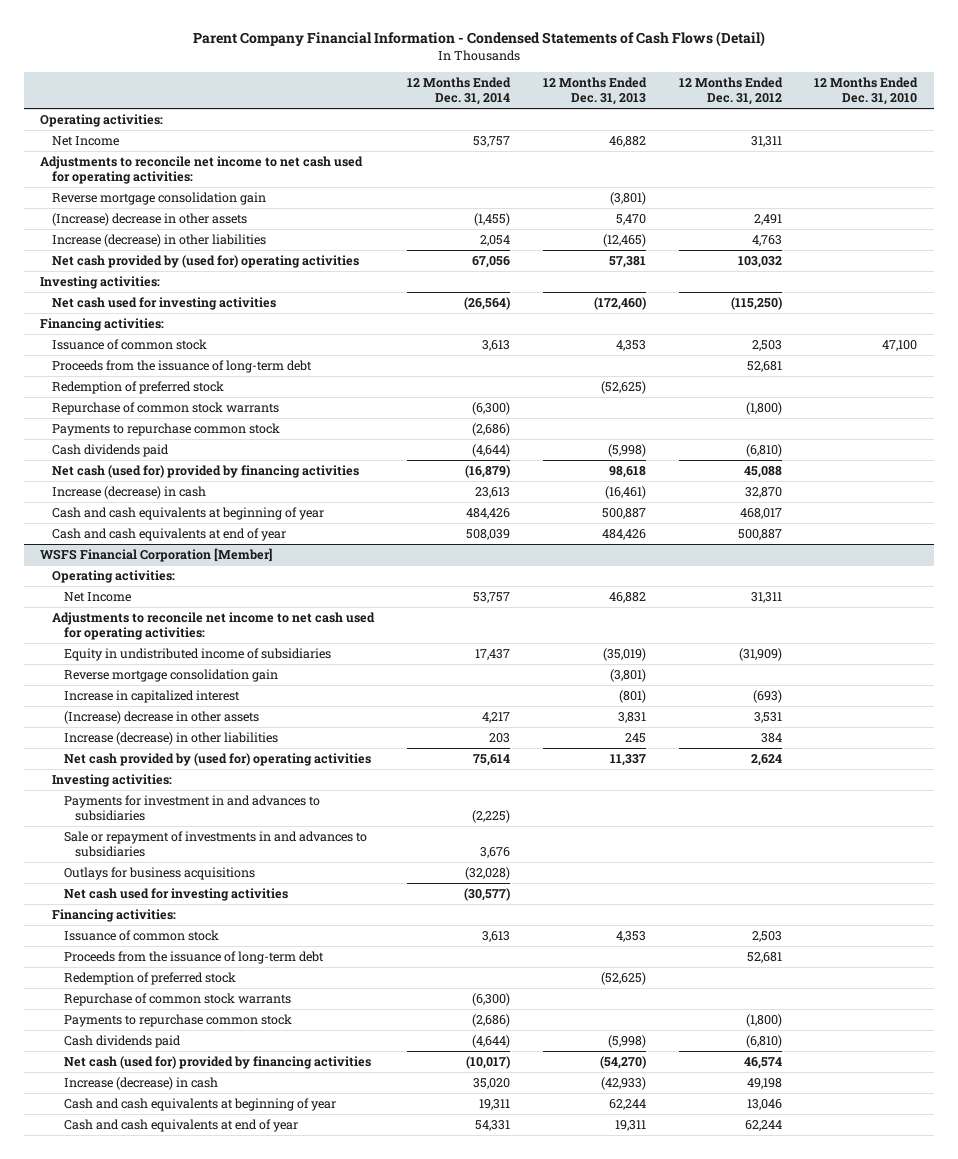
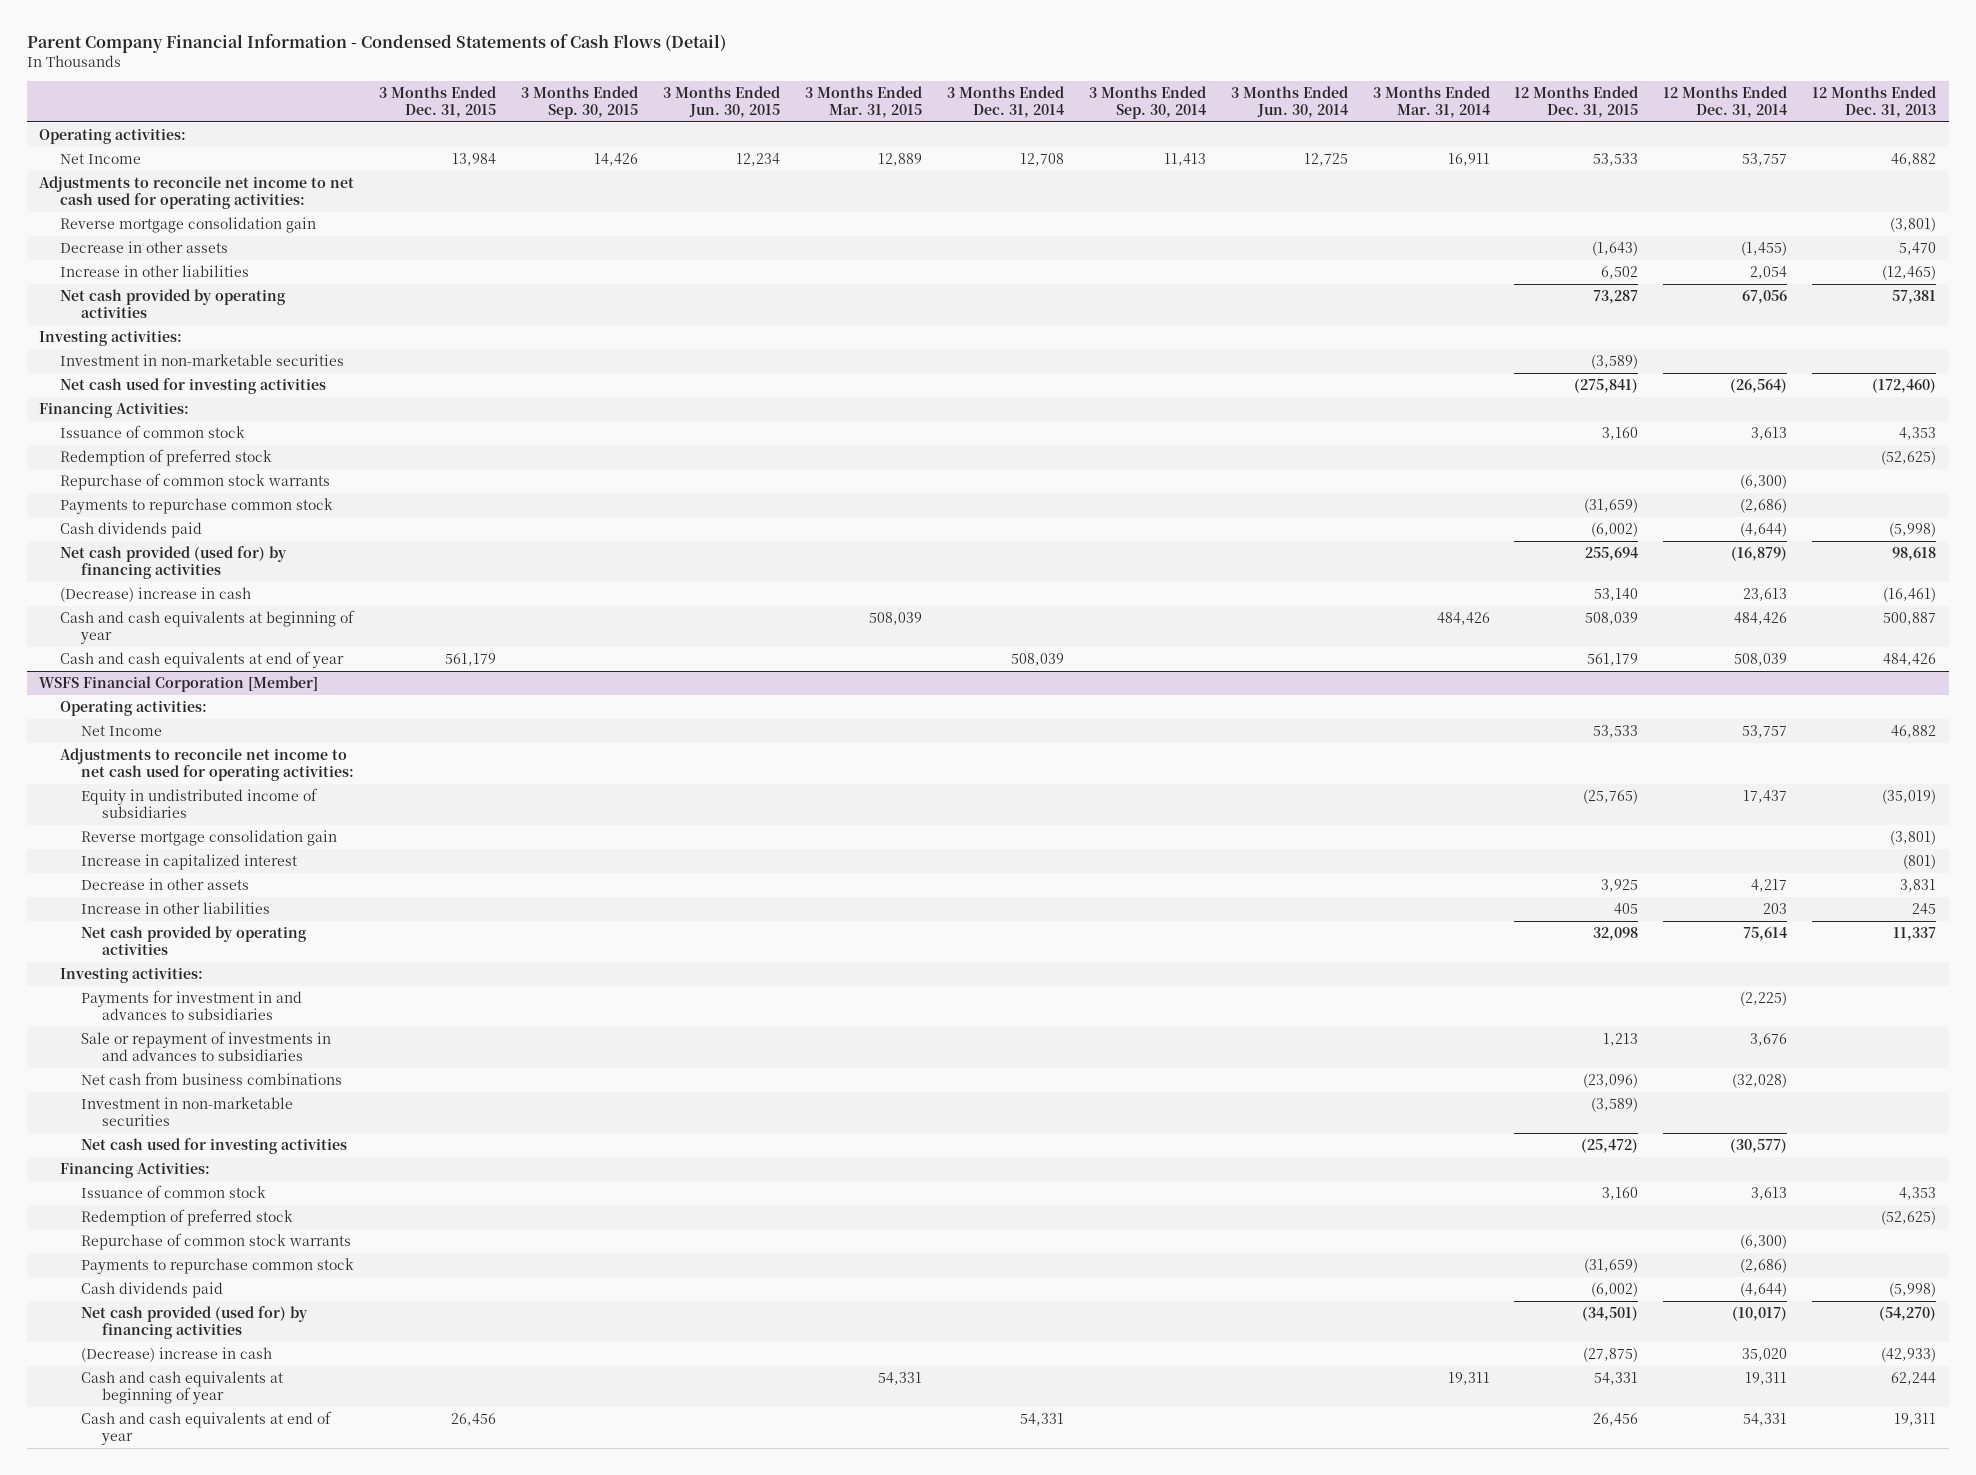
[678,76,783,106] 12 Months Ended Dec. 31, 2012 -> none
[814,76,919,106] 12 Months Ended Dec. 31, 2010 -> none
none -> [379,85,497,118] 3 Months Ended Dec. 31, 2015
none -> [521,85,639,119] 3 Months Ended Sep. 30, 2015
none -> [663,85,781,118] 3 Months Ended Jun. 30, 2015
none -> [805,85,923,118] 3 Months Ended Mar. 31, 2015
none -> [946,85,1064,118] 3 Months Ended Dec. 31, 2014
none -> [1088,85,1206,119] 3 Months Ended Sep. 30, 2014
none -> [1230,85,1348,118] 3 Months Ended Jun. 30, 2014
none -> [1372,85,1490,118] 3 Months Ended Mar. 31, 2014
none -> [1514,85,1639,118] 12 Months Ended Dec. 31, 2015
[51,212,247,226] (Increase) decrease in other assets -> [60,240,229,253] Decrease in other assets
[51,233,266,247] Increase (decrease) in other liabilities -> [60,264,250,277] Increase in other liabilities
[51,254,359,268] Net cash provided by (used for) operating activities -> [60,288,287,319] Net cash provided by operating activities
none -> [60,353,345,366] Investment in non-marketable securities
[40,317,165,331] Financing activities: -> [39,401,190,418] Financing Activities:
[51,359,312,373] Proceeds from the issuance of long-term debt -> none
[51,464,359,478] Net cash (used for) provided by financing activities -> [60,545,288,580] Net cash provided (used for) by financing activities
[51,485,206,499] Increase (decrease) in cash -> [60,586,252,602] (Decrease) increase in cash
[63,710,259,724] (Increase) decrease in other assets -> [81,877,250,890] Decrease in other assets
[63,731,278,745] Increase (decrease) in other liabilities -> [81,901,271,914] Increase in other liabilities
[63,752,371,766] Net cash provided by (used for) operating activities -> [81,925,308,956] Net cash provided by operating activities
[63,866,255,880] Outlays for business acquisitions -> [81,1071,343,1085] Net cash from business combinations
none -> [81,1096,294,1127] Investment in non-marketable securities
[51,908,176,922] Financing activities: -> [60,1161,211,1178] Financing Activities:
[63,950,324,964] Proceeds from the issuance of long-term debt -> none
[63,1055,371,1069] Net cash (used for) provided by financing activities -> [81,1305,309,1340] Net cash provided (used for) by financing activities
[63,1076,218,1090] Increase (decrease) in cash -> [81,1346,273,1362] (Decrease) increase in cash

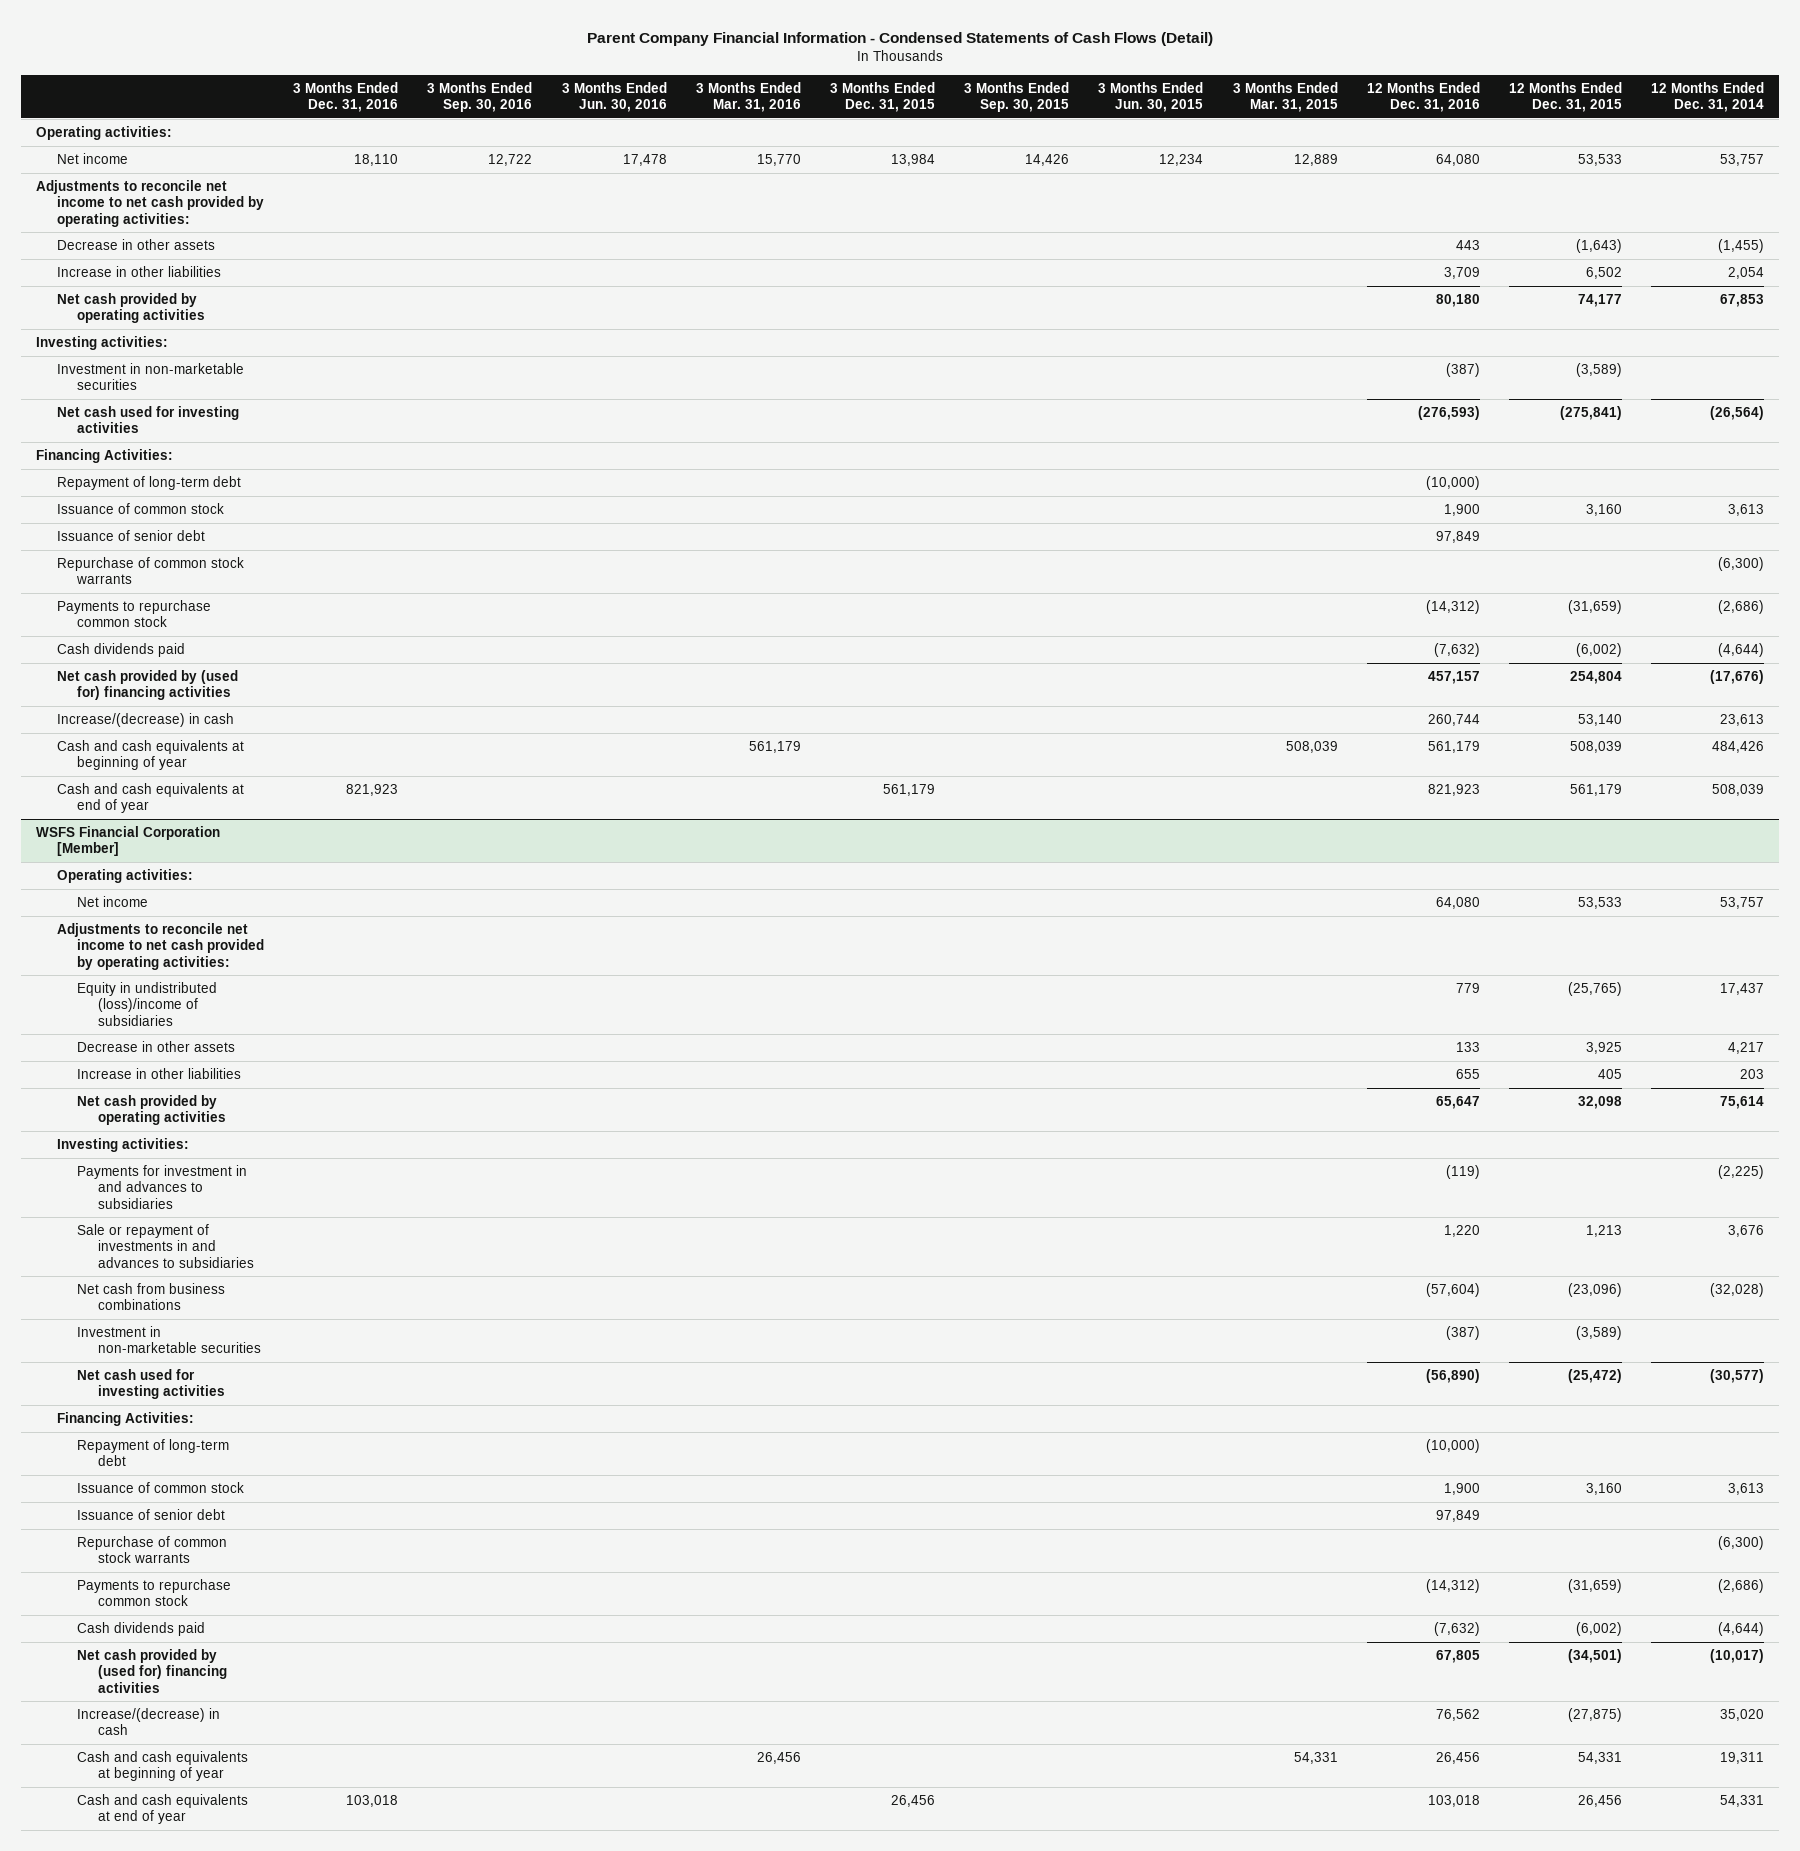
[946,85,1064,118] 3 Months Ended Dec. 31, 2014 -> none
[1088,85,1206,119] 3 Months Ended Sep. 30, 2014 -> none
[1230,85,1348,118] 3 Months Ended Jun. 30, 2014 -> none
[1372,85,1490,118] 3 Months Ended Mar. 31, 2014 -> none
[1812,85,1937,118] 12 Months Ended Dec. 31, 2013 -> none
none -> [293,81,399,113] 3 Months Ended Dec. 31, 2016
none -> [427,81,533,113] 3 Months Ended Sep. 30, 2016
none -> [561,81,667,113] 3 Months Ended Jun. 30, 2016
none -> [695,81,801,113] 3 Months Ended Mar. 31, 2016
none -> [1366,81,1480,113] 12 Months Ended Dec. 31, 2016
[60,216,317,233] Reverse mortgage consolidation gain -> none
[60,152,142,164] Net Income -> [56,153,128,165] Net income
[39,175,355,210] Adjustments to reconcile net income to net cash used for operating activities: -> [36,180,264,227] Adjustments to reconcile net income to net cash provided by operating activities:
[1593,289,1639,304] 73,287 -> [1578,294,1623,308] 74,177
[1742,289,1788,304] 67,056 -> [1720,294,1765,308] 67,853
none -> [56,476,241,491] Repayment of long-term debt
[60,448,273,466] Redemption of preferred stock -> none
none -> [56,530,205,542] Issuance of senior debt
[60,545,288,580] Net cash provided (used for) by financing activities -> [56,670,238,701] Net cash provided by (used for) financing activities
[1585,546,1639,561] 255,694 -> [1570,671,1623,685] 254,804
[1731,545,1788,561] (16,879) -> [1710,670,1765,685] (17,676)
[60,586,252,602] (Decrease) increase in cash -> [56,713,234,728] Increase/(decrease) in cash
[81,829,338,846] Reverse mortgage consolidation gain -> none
[81,853,298,870] Increase in capitalized interest -> none
[81,724,163,736] Net Income -> [77,896,149,908] Net income
[60,747,355,782] Adjustments to reconcile net income to net cash used for operating activities: -> [56,923,265,970] Adjustments to reconcile net income to net cash provided by operating activities:
[81,787,319,819] Equity in undistributed income of subsidiaries -> [77,982,218,1026] Equity in undistributed (loss)/income of subsidiaries
none -> [77,1439,230,1467] Repayment of long-term debt
[81,1208,294,1226] Redemption of preferred stock -> none
none -> [77,1509,226,1521] Issuance of senior debt
[81,1305,309,1340] Net cash provided (used for) by financing activities -> [77,1649,227,1693] Net cash provided by (used for) financing activities
[81,1346,273,1362] (Decrease) increase in cash -> [77,1708,221,1736] Increase/(decrease) in cash

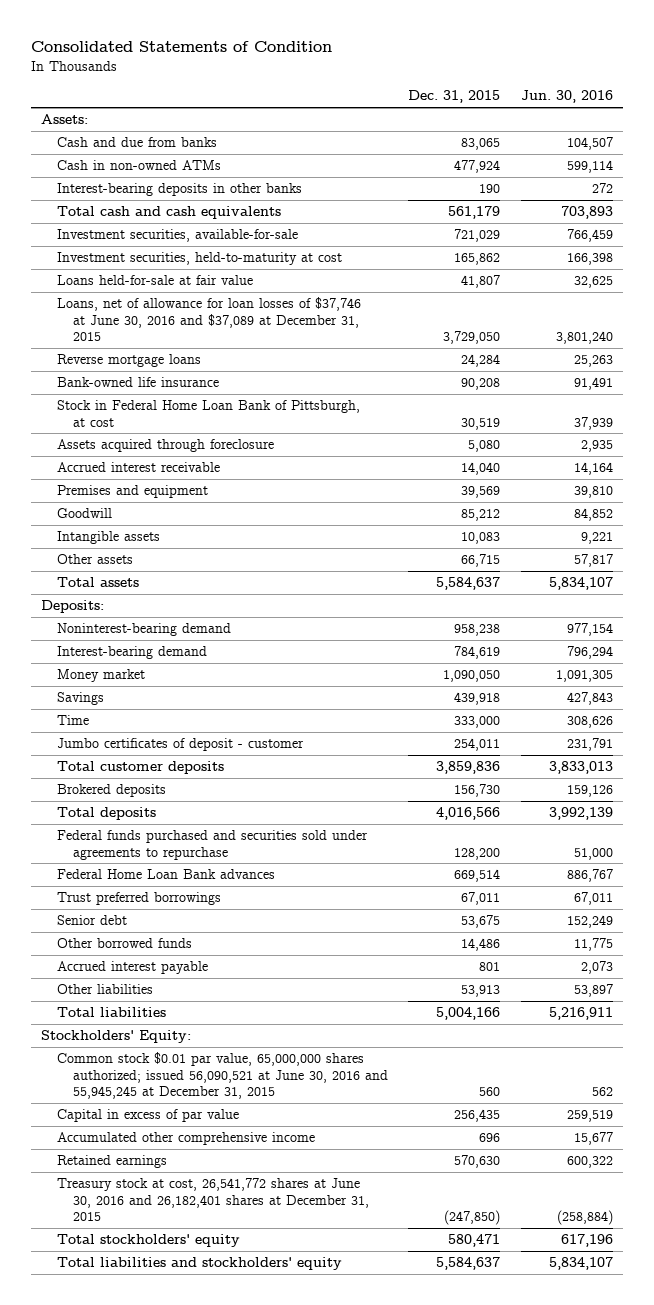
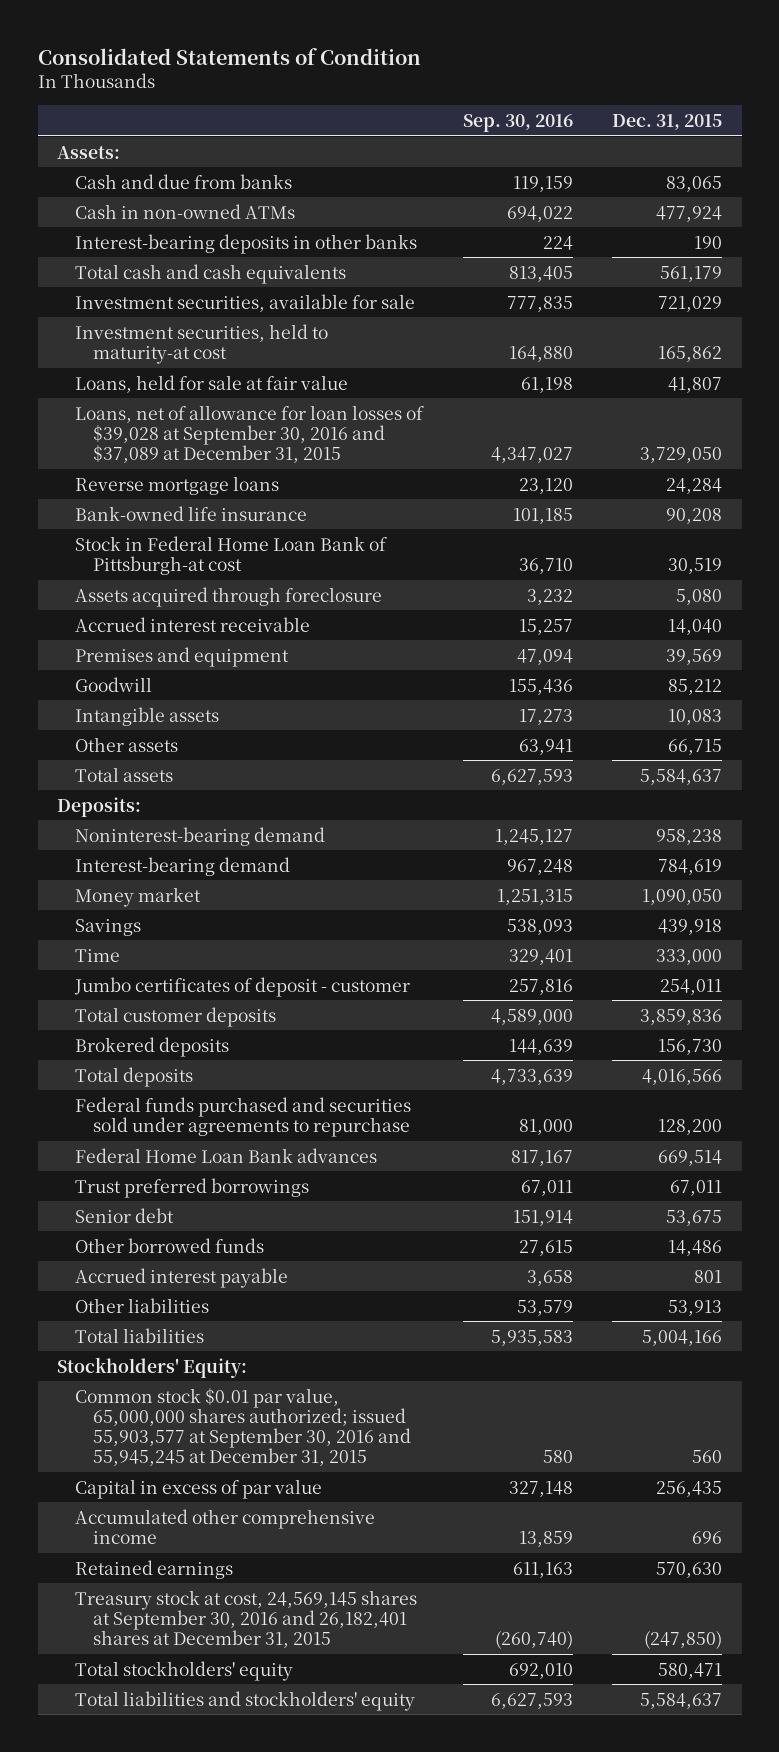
[520,90,613,104] Jun. 30, 2016 -> none
none -> [462,113,573,132] Sep. 30, 2016
[57,229,299,243] Investment securities, available-for-sale -> [75,293,416,312] Investment securities, available for sale
[57,252,343,266] Investment securities, held-to-maturity at cost -> [75,323,329,364] Investment securities, held to maturity-at cost
[57,275,254,286] Loans held-for-sale at fair value -> [75,374,349,393] Loans, held for sale at fair value
[57,297,362,342] Loans, net of allowance for loan losses of $37,746 at June 30, 2016 and $37,089 at December 31, 2015 -> [75,404,425,463] Loans, net of allowance for loan losses of $39,028 at September 30, 2016 and $37,089 at December 31, 2015
[57,400,361,427] Stock in Federal Home Loan Bank of Pittsburgh, at cost -> [75,535,388,575] Stock in Federal Home Loan Bank of Pittsburgh-at cost
[57,1052,388,1100] Common stock $0.01 par value, 65,000,000 shares authorized; issued 56,090,521 at June 30, 2016 and 55,945,245 at December 31, 2015 -> [75,1387,411,1467] Common stock $0.01 par value, 65,000,000 shares authorized; issued 55,903,577 at September 30, 2016 and 55,945,245 at December 31, 2015
[57,1178,369,1222] Treasury stock at cost, 26,541,772 shares at June 30, 2016 and 26,182,401 shares at December 31, 2015 -> [75,1589,418,1648] Treasury stock at cost, 24,569,145 shares at September 30, 2016 and 26,182,401 shares at December 31, 2015

